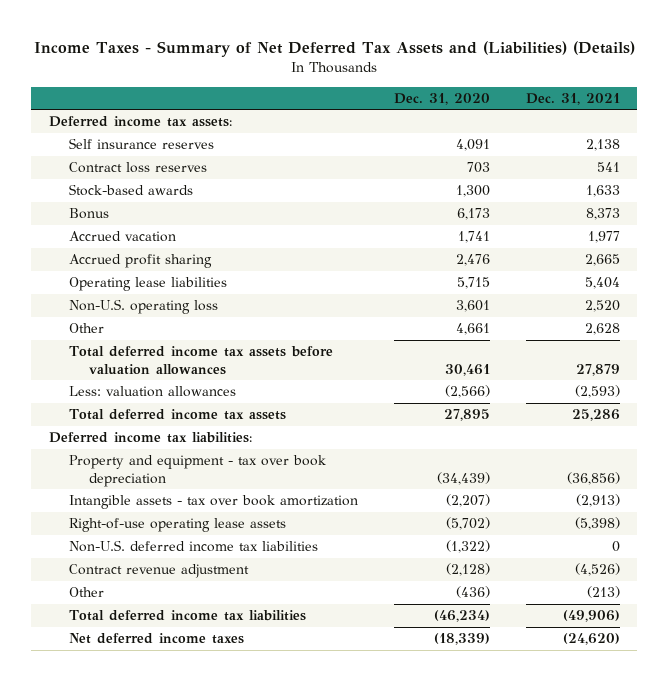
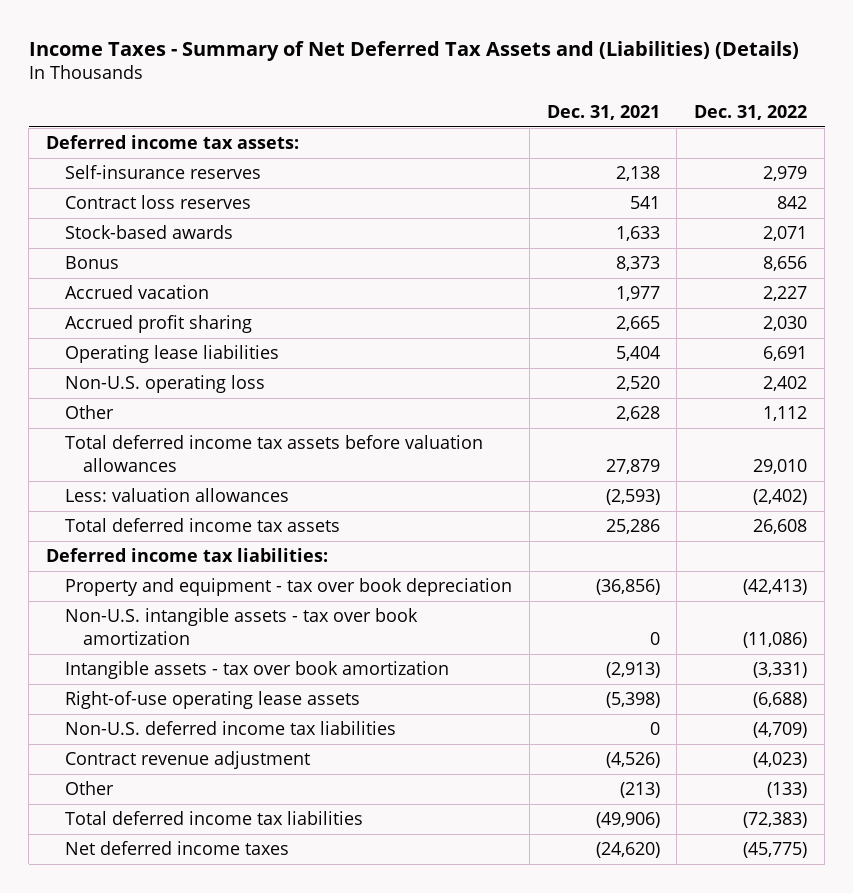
[393,92,490,105] Dec. 31, 2020 -> none
none -> [694,104,808,120] Dec. 31, 2022
[68,138,214,150] Self insurance reserves -> [64,165,261,180] Self-insurance reserves
none -> [64,608,418,645] Non-U.S. intangible assets - tax over book amortization

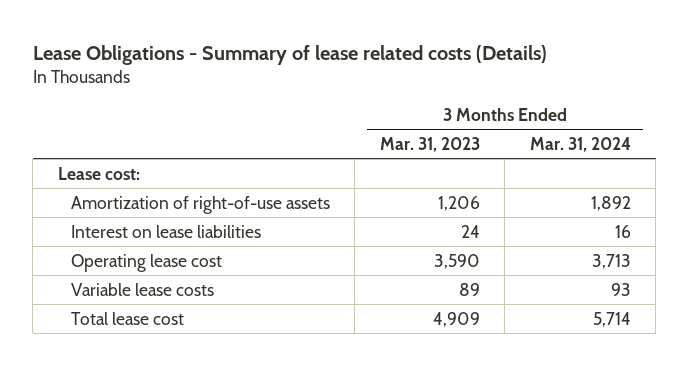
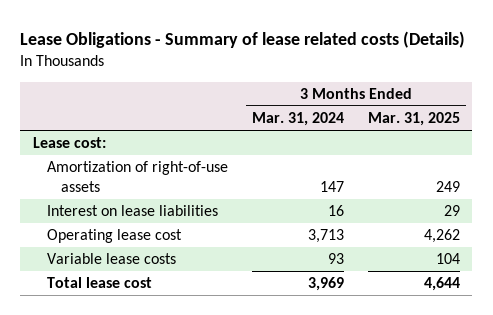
[379,136,480,152] Mar. 31, 2023 -> none
none -> [368,112,461,127] Mar. 31, 2025
[590,195,631,211] 1,892 -> [319,180,344,192] 147
[592,311,631,327] 5,714 -> [307,277,344,292] 3,969

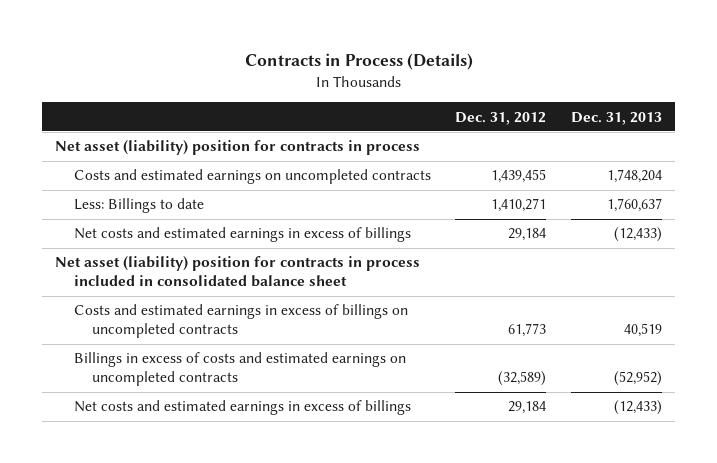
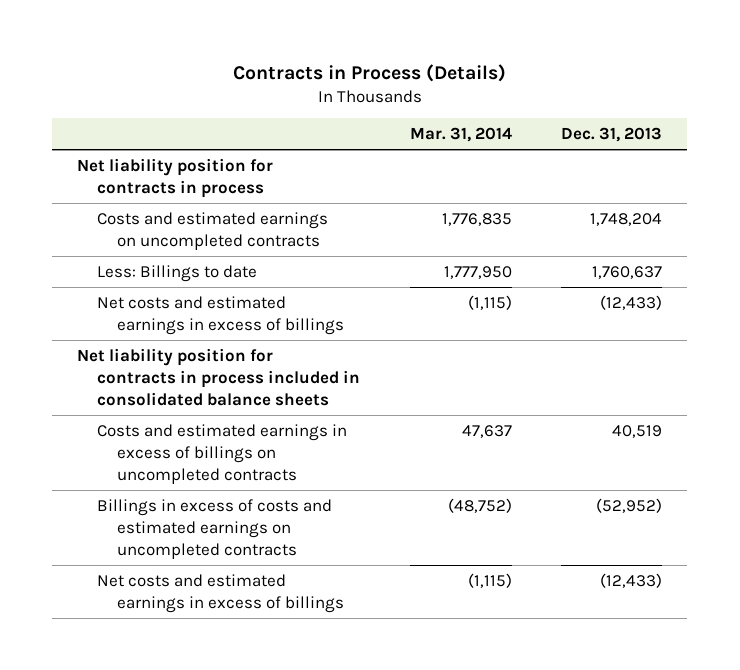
[455,111,547,125] Dec. 31, 2012 -> none
none -> [409,127,512,143] Mar. 31, 2014
[54,140,420,156] Net asset (liability) position for contracts in process -> [77,157,274,198] Net liability position for contracts in process
[54,256,420,288] Net asset (liability) position for contracts in process included in consolidated balance sheet -> [77,347,361,406] Net liability position for contracts in process included in consolidated balance sheets

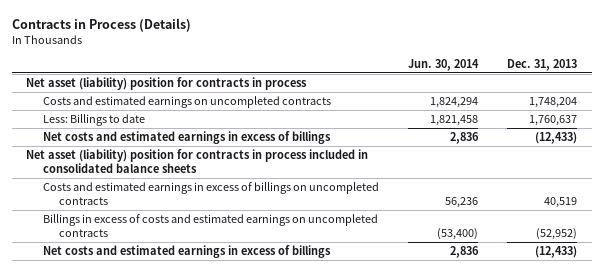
[409,127,512,143] Mar. 31, 2014 -> none
none -> [408,58,480,71] Jun. 30, 2014
[77,157,274,198] Net liability position for contracts in process -> [26,77,308,91] Net asset (liability) position for contracts in process
[77,347,361,406] Net liability position for contracts in process included in consolidated balance sheets -> [26,149,369,174] Net asset (liability) position for contracts in process included in consolidated balance sheets

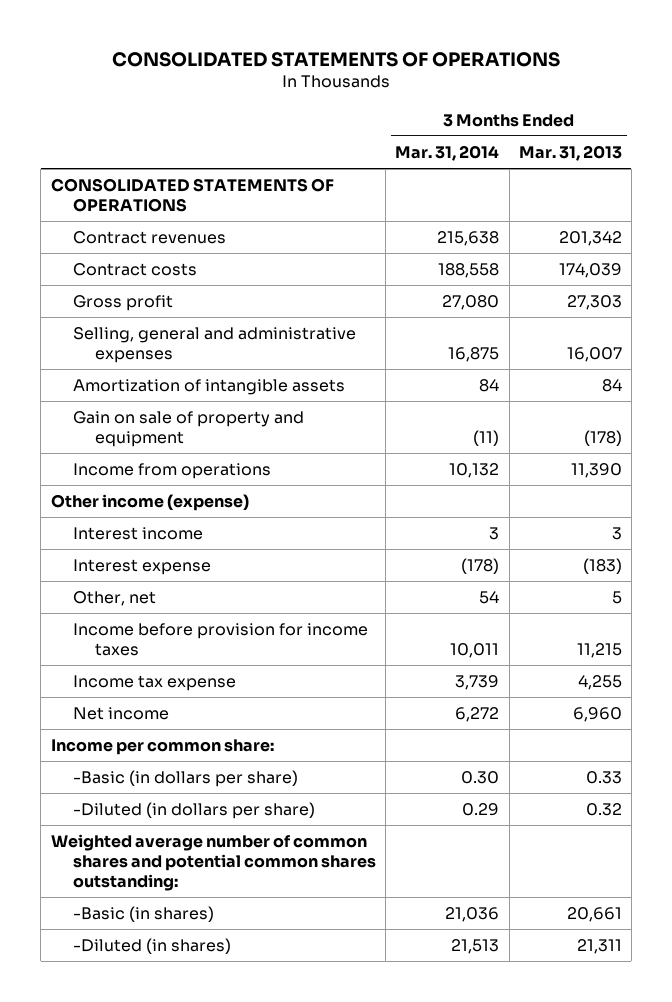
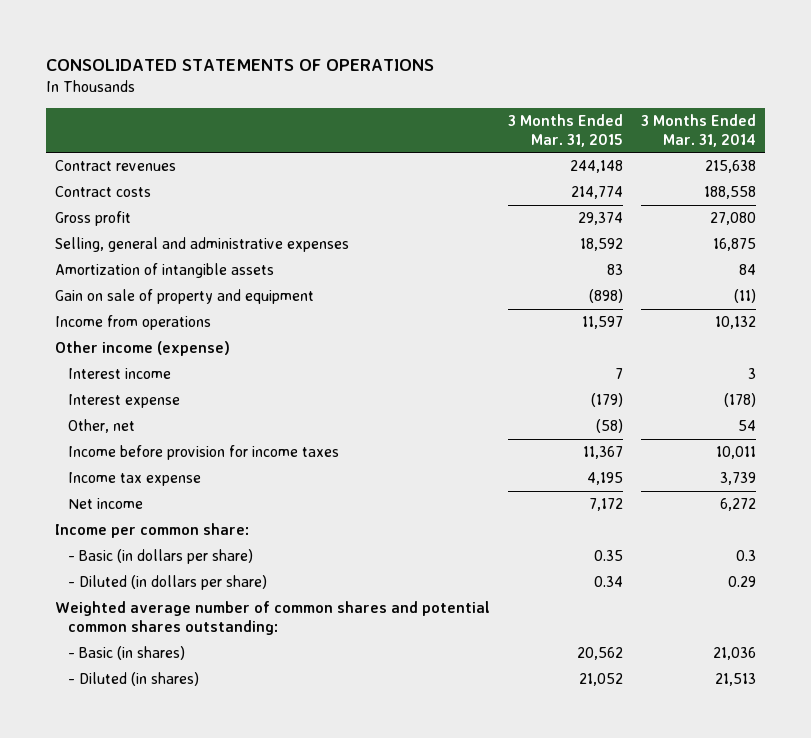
[518,145,622,162] Mar. 31, 2013 -> none
none -> [508,114,624,147] 3 Months Ended Mar. 31, 2015
[50,178,334,212] CONSOLIDATED STATEMENTS OF OPERATIONS -> none
[73,770,299,788] -Basic (in dollars per share) -> [68,549,254,565] - Basic (in dollars per share)
[461,771,500,785] 0.30 -> [735,550,756,562] 0.3
[73,802,316,820] -Diluted (in dollars per share) -> [68,575,268,591] - Diluted (in dollars per share)
[73,906,215,923] -Basic (in shares) -> [68,646,186,661] - Basic (in shares)
[73,938,232,955] -Diluted (in shares) -> [68,672,200,687] - Diluted (in shares)

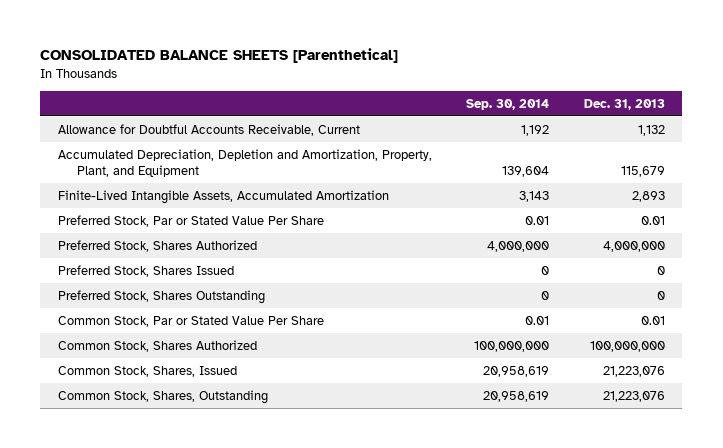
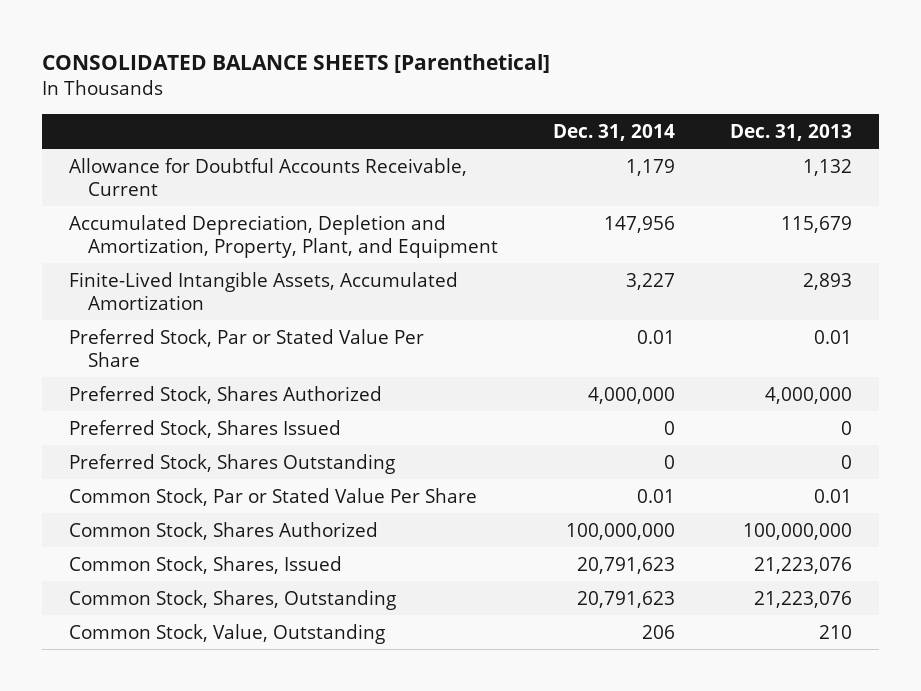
[466,98,550,110] Sep. 30, 2014 -> none
none -> [552,123,675,141] Dec. 31, 2014
none -> [69,623,386,644] Common Stock, Value, Outstanding

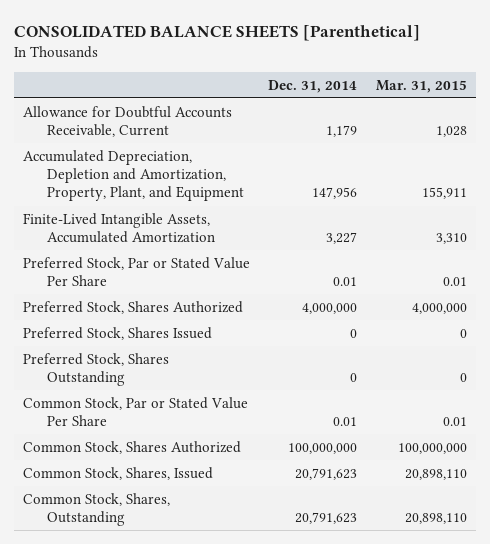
[729,123,852,141] Dec. 31, 2013 -> none
none -> [375,79,467,93] Mar. 31, 2015
[69,623,386,644] Common Stock, Value, Outstanding -> none

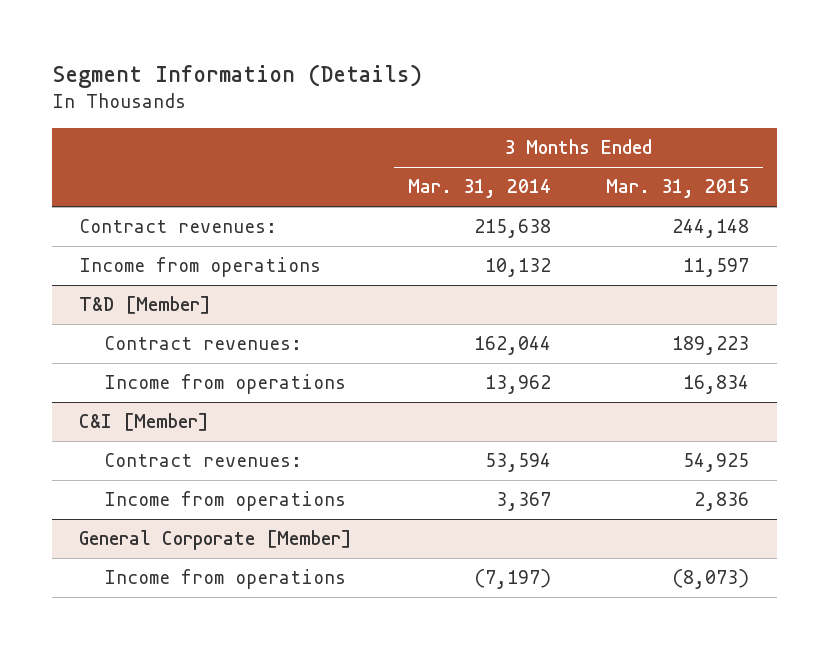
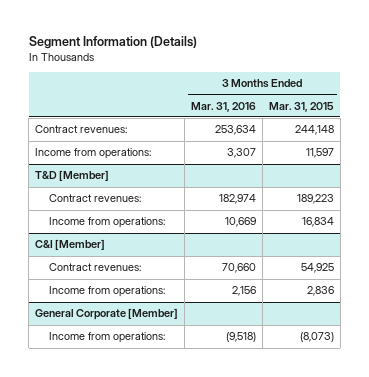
[407,179,551,199] Mar. 31, 2014 -> none
none -> [191,101,257,112] Mar. 31, 2016
[79,257,322,278] Income from operations -> [35,148,152,160] Income from operations:
[104,374,347,395] Income from operations -> [49,217,166,229] Income from operations:
[104,491,347,512] Income from operations -> [49,286,166,298] Income from operations:
[104,569,347,590] Income from operations -> [49,332,166,344] Income from operations:

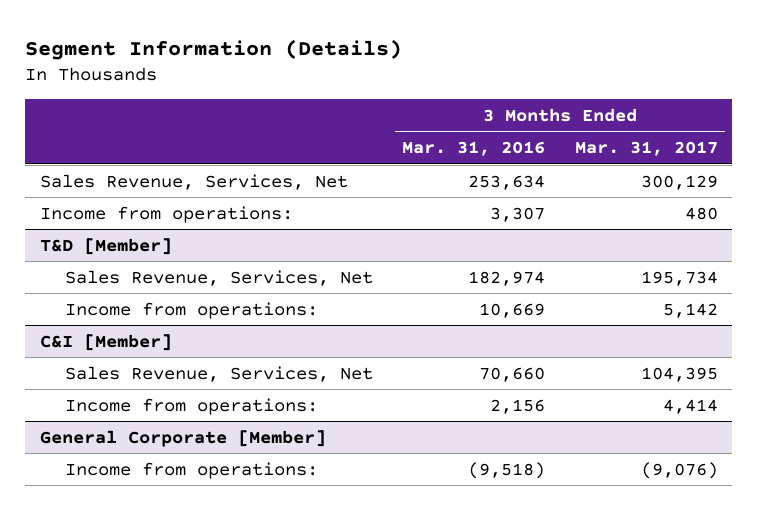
[268,101,334,112] Mar. 31, 2015 -> none
none -> [574,141,718,157] Mar. 31, 2017
[35,125,128,134] Contract revenues: -> [39,173,348,190] Sales Revenue, Services, Net
[49,194,142,203] Contract revenues: -> [65,269,374,286] Sales Revenue, Services, Net
[49,263,142,272] Contract revenues: -> [65,365,374,382] Sales Revenue, Services, Net

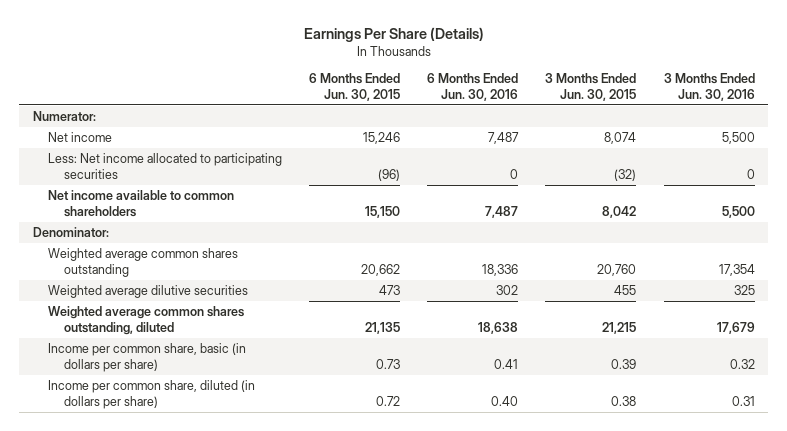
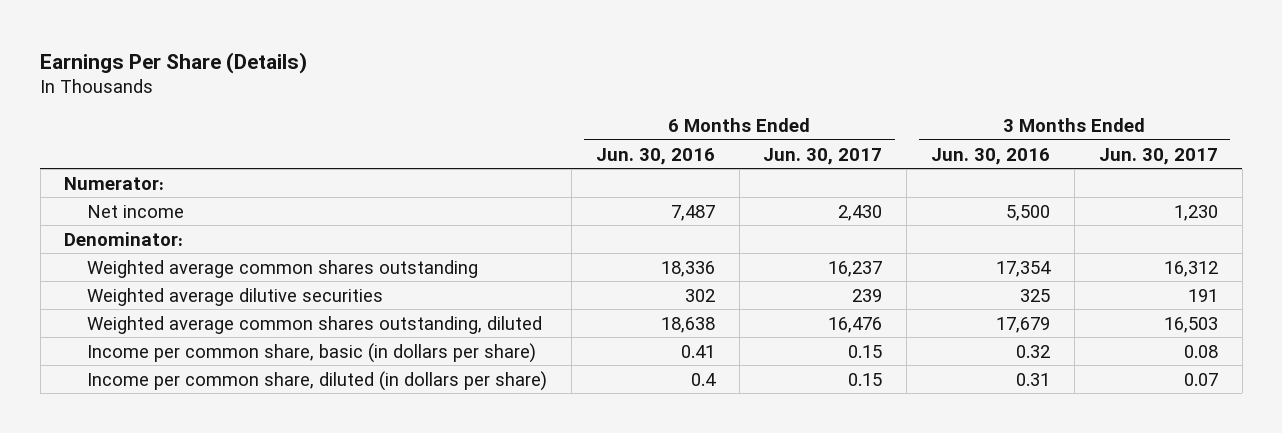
[309,73,401,102] 6 Months Ended Jun. 30, 2015 -> none
[545,73,637,102] 3 Months Ended Jun. 30, 2015 -> none
none -> [763,147,883,165] Jun. 30, 2017
none -> [1098,147,1218,165] Jun. 30, 2017
[48,152,283,179] Less: Net income allocated to participating securities -> none
[48,189,235,217] Net income available to common shareholders -> none
[491,395,519,406] 0.40 -> [690,372,716,386] 0.4

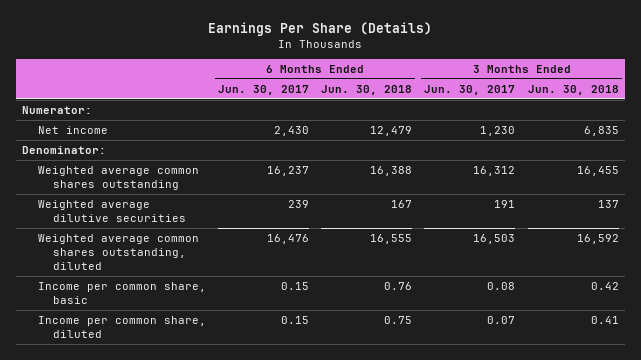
[595,147,715,165] Jun. 30, 2016 -> none
[931,147,1051,165] Jun. 30, 2016 -> none
none -> [321,85,413,96] Jun. 30, 2018
none -> [527,85,619,96] Jun. 30, 2018
[87,342,537,363] Income per common share, basic (in dollars per share) -> [37,282,206,305] Income per common share, basic
[87,370,548,391] Income per common share, diluted (in dollars per share) -> [37,316,206,339] Income per common share, diluted

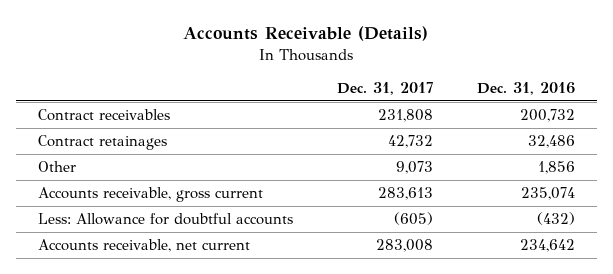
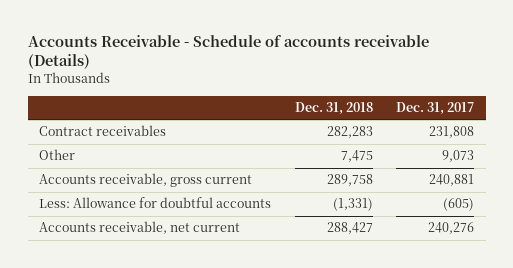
[183,26,429,42] Accounts Receivable (Details) -> [27,34,429,70] Accounts Receivable - Schedule of accounts receivable (Details)
[477,82,576,96] Dec. 31, 2016 -> none
none -> [294,101,373,115] Dec. 31, 2018
[37,135,167,151] Contract retainages -> none
[377,187,433,201] 283,613 -> [428,174,474,187] 240,881
[375,239,433,253] 283,008 -> [427,222,474,235] 240,276

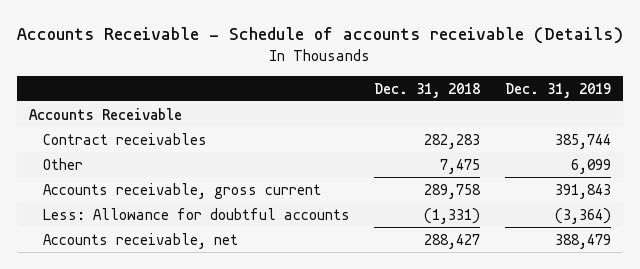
[395,101,474,115] Dec. 31, 2017 -> none
none -> [504,82,611,98] Dec. 31, 2019
none -> [28,107,182,120] Accounts Receivable
[39,221,241,235] Accounts receivable, net current -> [42,232,238,249] Accounts receivable, net

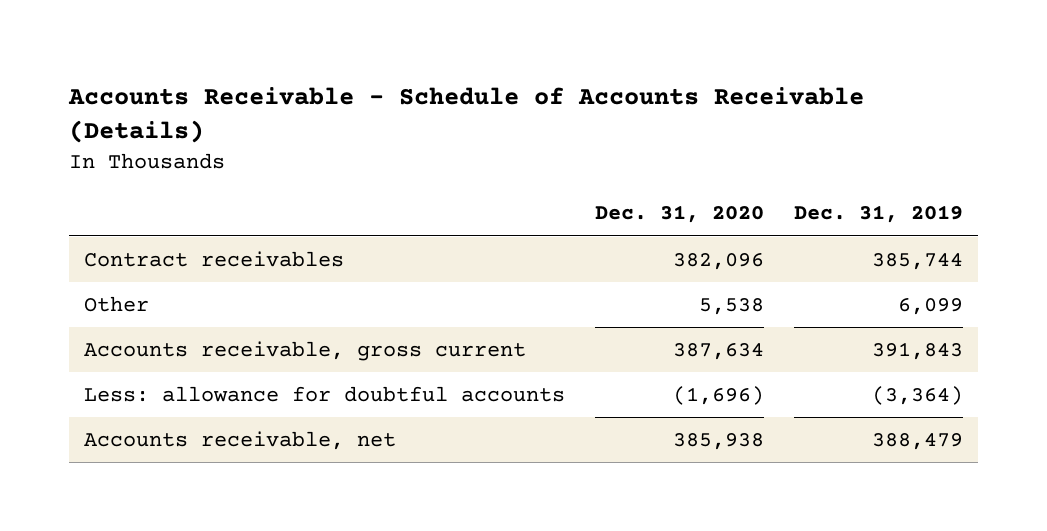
[16,27,623,45] Accounts Receivable - Schedule of accounts receivable (Details) -> [68,86,865,144] Accounts Receivable - Schedule of Accounts Receivable (Details)
[374,82,481,98] Dec. 31, 2018 -> none
none -> [595,205,765,224] Dec. 31, 2020
[28,107,182,120] Accounts Receivable -> none
[42,207,350,220] Less: Allowance for doubtful accounts -> [84,386,566,403] Less: allowance for doubtful accounts

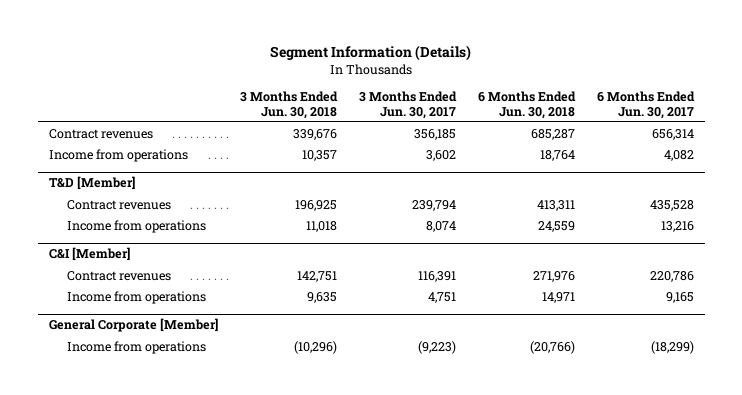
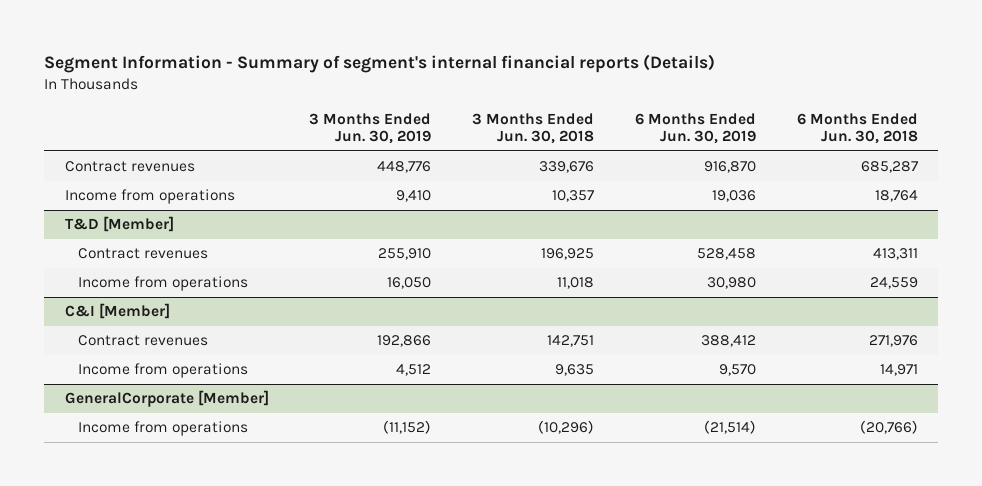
[270,44,472,61] Segment Information (Details) -> [44,54,716,74] Segment Information - Summary of segment's internal financial reports (Details)
[358,91,457,119] 3 Months Ended Jun. 30, 2017 -> none
[596,91,695,119] 6 Months Ended Jun. 30, 2017 -> none
none -> [309,112,432,145] 3 Months Ended Jun. 30, 2019
none -> [635,112,757,145] 6 Months Ended Jun. 30, 2019
[48,318,218,333] General Corporate [Member] -> [64,390,269,408] GeneralCorporate [Member]

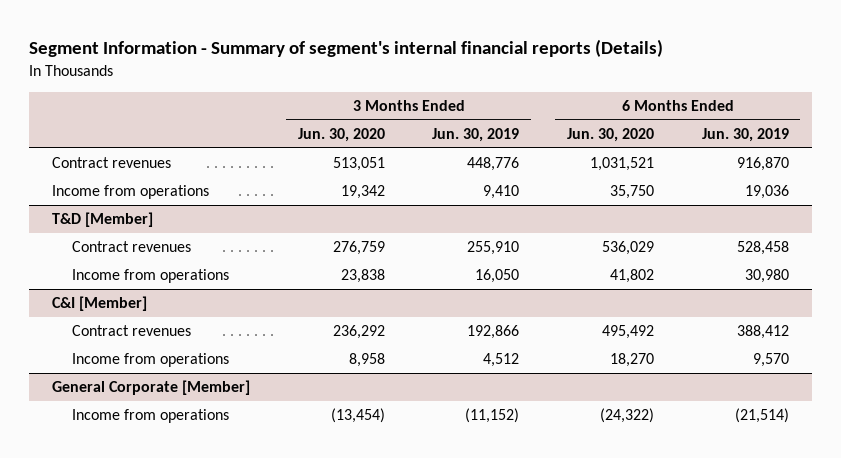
[472,112,595,145] 3 Months Ended Jun. 30, 2018 -> none
[796,112,918,145] 6 Months Ended Jun. 30, 2018 -> none
none -> [297,128,385,143] Jun. 30, 2020
none -> [567,128,655,143] Jun. 30, 2020
[64,390,269,408] GeneralCorporate [Member] -> [52,380,251,396] General Corporate [Member]

